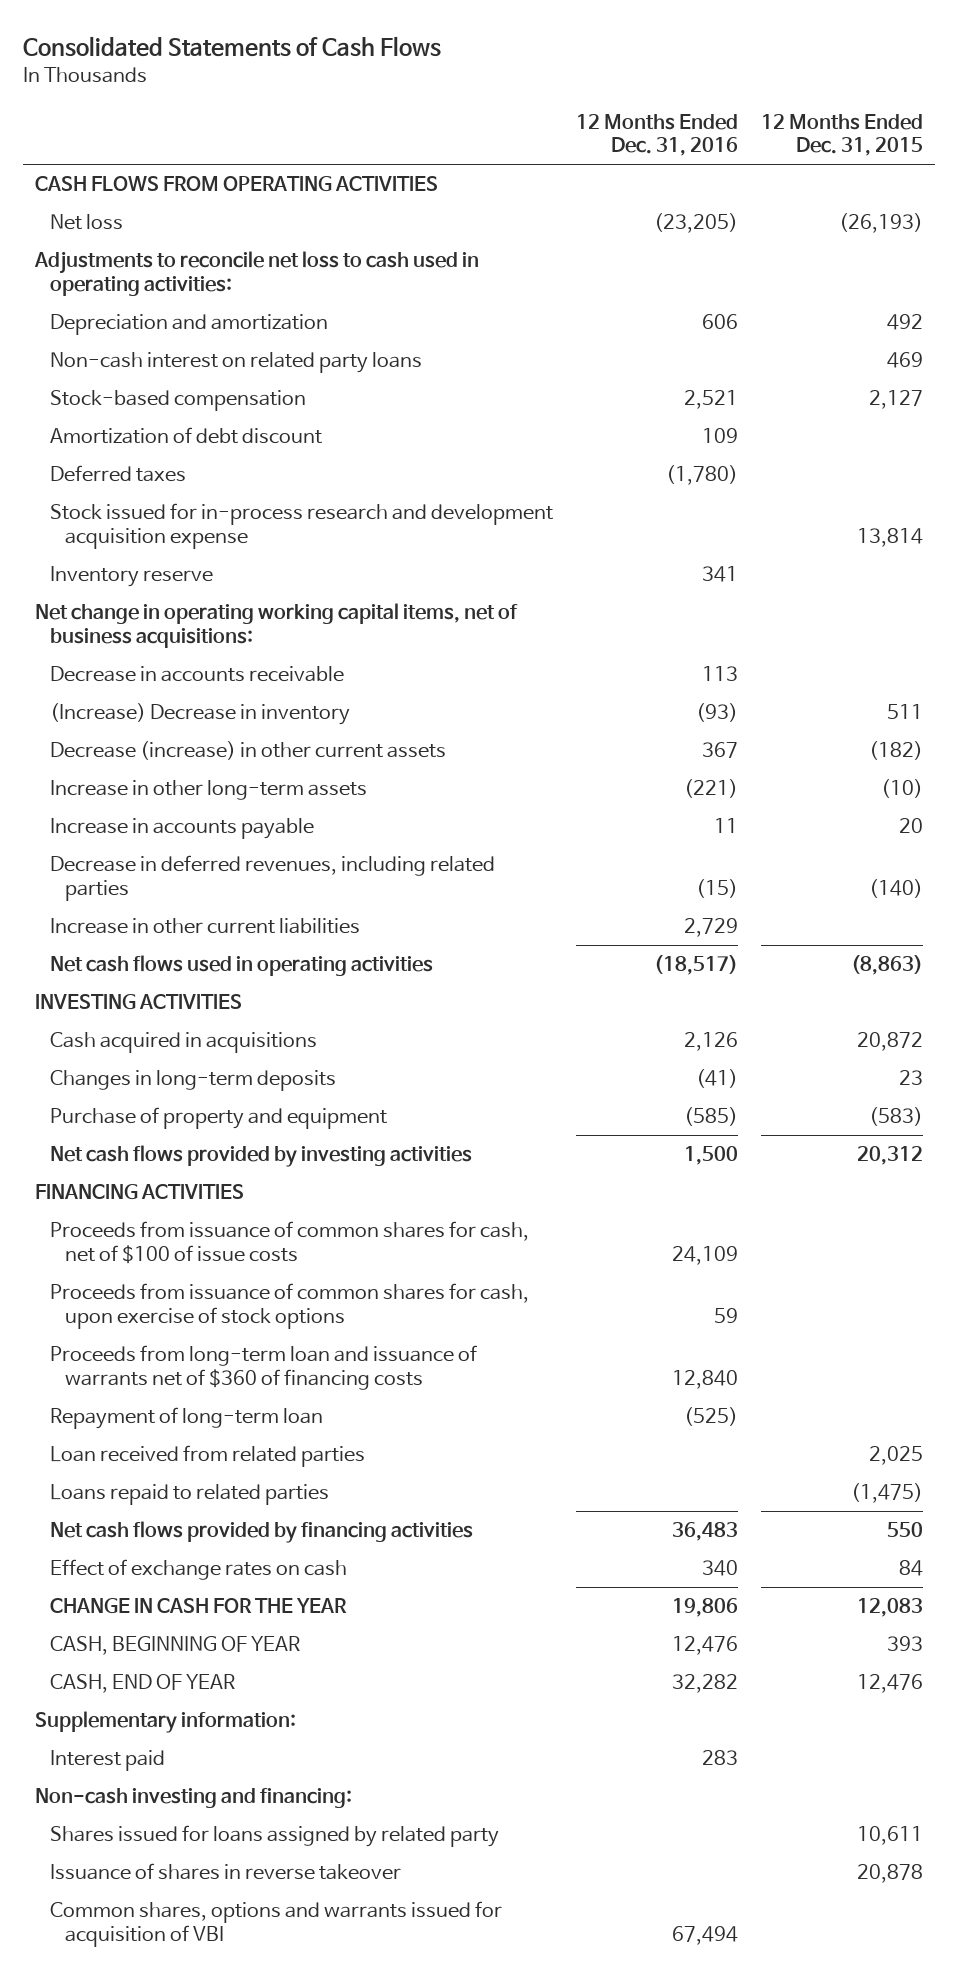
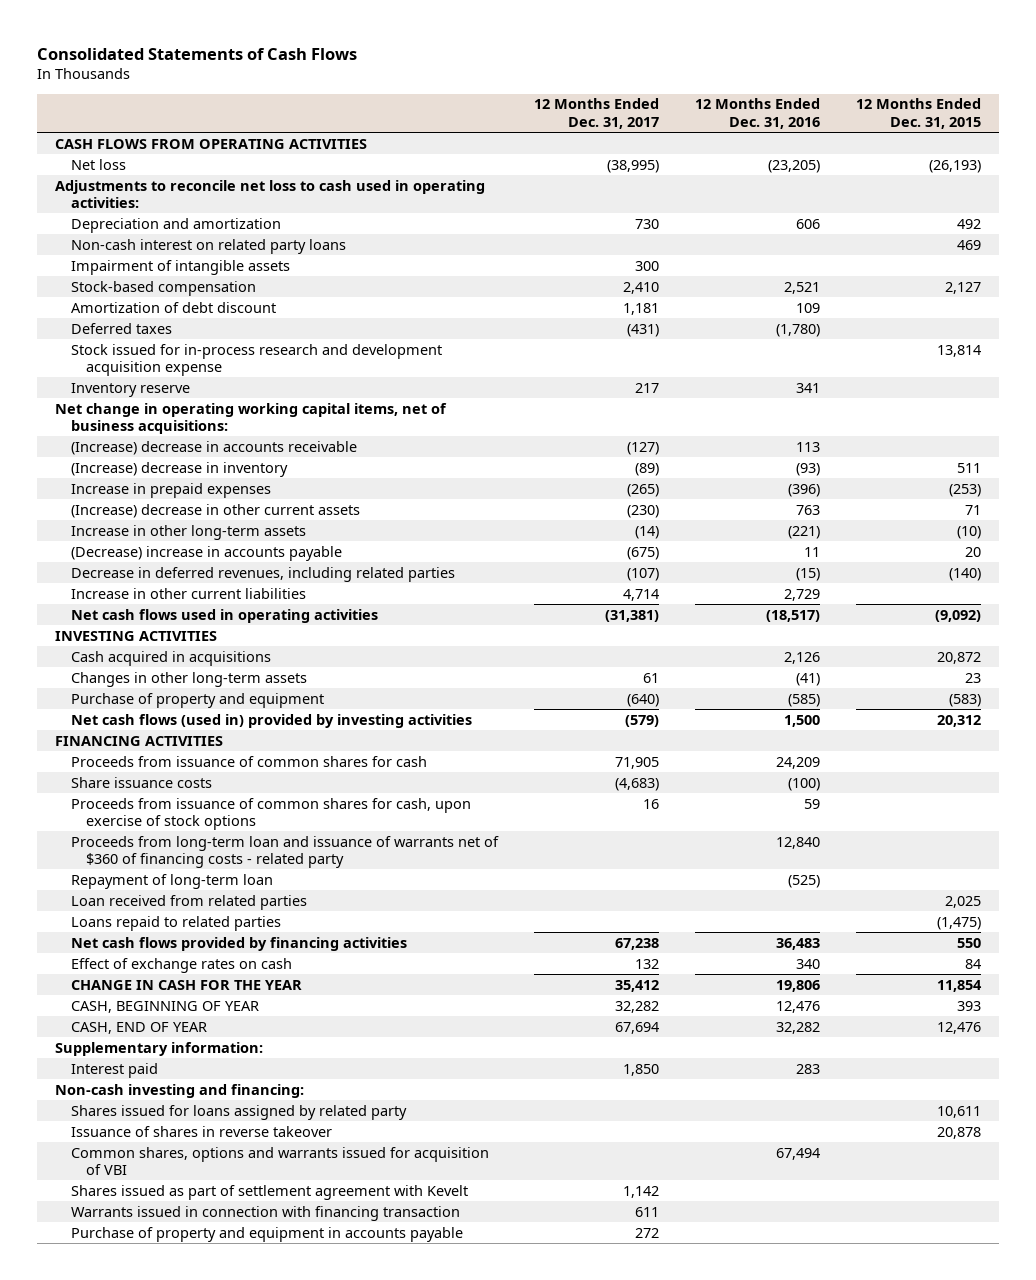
none -> [533,98,659,129] 12 Months Ended Dec. 31, 2017
none -> [70,259,290,275] Impairment of intangible assets
[49,666,344,683] Decrease in accounts receivable -> [70,440,357,455] (Increase) decrease in accounts receivable
[49,703,350,726] (Increase) Decrease in inventory -> [70,461,288,477] (Increase) decrease in inventory
none -> [70,482,271,498] Increase in prepaid expenses
[49,741,446,761] Decrease (increase) in other current assets -> [70,503,360,518] (Increase) decrease in other current assets
[702,742,739,759] 367 -> [795,504,820,515] 763
[869,741,924,761] (182) -> [965,504,982,515] 71
[49,818,314,840] Increase in accounts payable -> [70,545,342,561] (Decrease) increase in accounts payable
[851,955,924,976] (8,863) -> [935,609,982,622] (9,092)
[49,1070,336,1092] Changes in long-term deposits -> [70,671,307,687] Changes in other long-term assets
[49,1145,472,1168] Net cash flows provided by investing activities -> [70,713,472,728] Net cash flows (used in) provided by investing activities
[49,1221,529,1265] Proceeds from issuance of common shares for cash, net of $100 of issue costs -> [70,755,427,767] Proceeds from issuance of common shares for cash
[672,1246,739,1266] 24,109 -> [775,756,820,769] 24,209
none -> [70,776,212,788] Share issuance costs
[49,1345,477,1391] Proceeds from long-term loan and issuance of warrants net of $360 of financing costs -> [70,835,499,869] Proceeds from long-term loan and issuance of warrants net of $360 of financing costs - related party
[857,1598,924,1618] 12,083 -> [937,979,983,992] 11,854
none -> [70,1184,468,1200] Shares issued as part of settlement agreement with Kevelt
none -> [70,1205,460,1221] Warrants issued in connection with financing transaction
none -> [70,1226,463,1242] Purchase of property and equipment in accounts payable

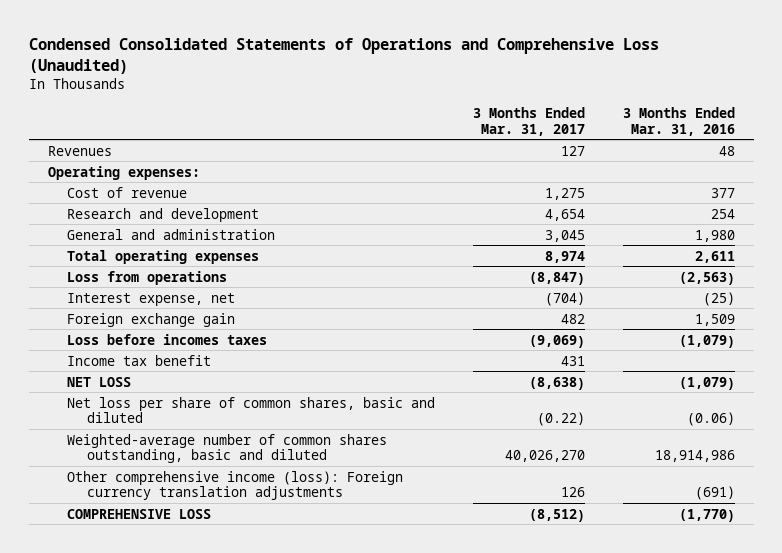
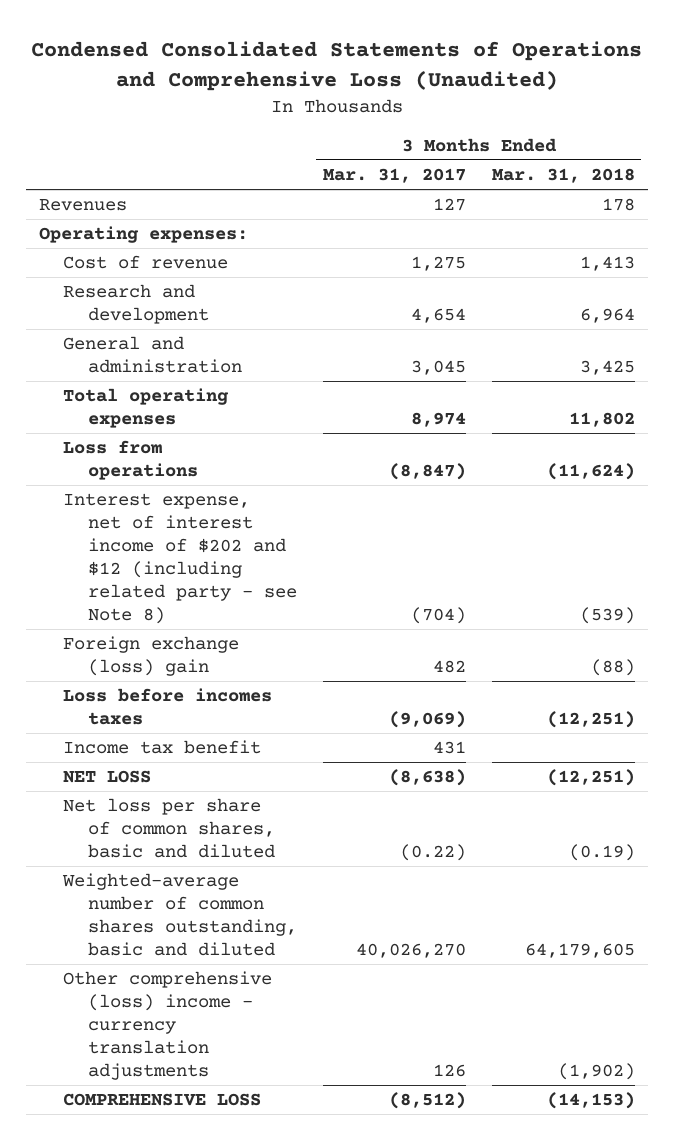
[622,106,735,136] 3 Months Ended Mar. 31, 2016 -> none
none -> [491,168,635,184] Mar. 31, 2018
[67,292,236,306] Interest expense, net -> none
none -> [63,493,297,625] Interest expense, net of interest income of $202 and $12 (including related party - see Note 8)
[67,312,236,327] Foreign exchange gain -> [63,636,240,677] Foreign exchange (loss) gain
[67,470,404,501] Other comprehensive income (loss): Foreign currency translation adjustments -> [63,971,273,1081] Other comprehensive (loss) income - currency translation adjustments

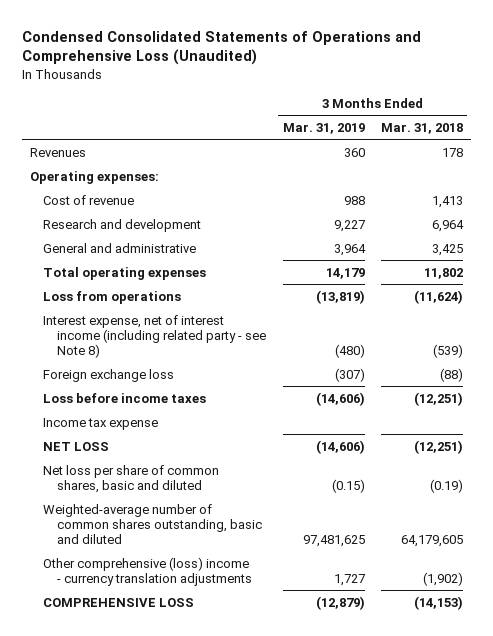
[322,168,466,184] Mar. 31, 2017 -> none
none -> [282,122,365,134] Mar. 31, 2019
[63,336,242,374] General and administration -> [43,242,197,253] General and administrative
[63,493,297,625] Interest expense, net of interest income of $202 and $12 (including related party - see Note 8) -> [43,314,267,358] Interest expense, net of interest income (including related party - see Note 8)
[63,636,240,677] Foreign exchange (loss) gain -> [43,368,175,382] Foreign exchange loss
[63,688,273,726] Loss before incomes taxes -> [43,392,207,403] Loss before income taxes
[63,740,262,755] Income tax benefit -> [43,417,159,430] Income tax expense

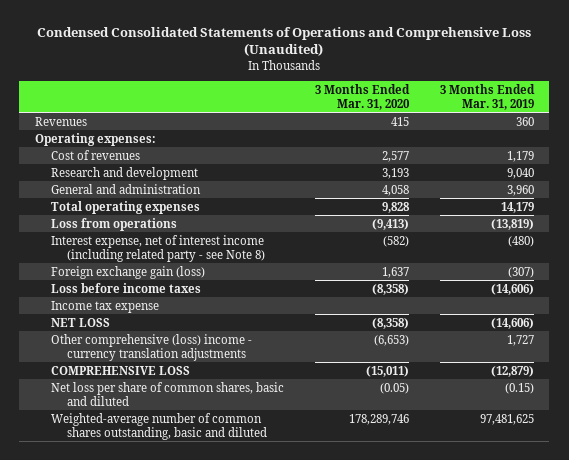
[380,122,463,134] Mar. 31, 2018 -> none
none -> [314,83,410,110] 3 Months Ended Mar. 31, 2020
[43,194,135,205] Cost of revenue -> [50,149,140,160] Cost of revenues
[343,195,365,205] 988 -> [506,150,534,162] 1,179
[333,219,365,232] 9,227 -> [506,167,534,179] 9,040
[43,242,197,253] General and administrative -> [50,183,201,194] General and administration
[333,243,366,256] 3,964 -> [506,184,534,196] 3,960
[43,368,175,382] Foreign exchange loss -> [50,265,205,279] Foreign exchange gain (loss)
[43,464,220,493] Net loss per share of common shares, basic and diluted -> [50,381,284,406] Net loss per share of common shares, basic and diluted
[43,503,263,544] Weighted-average number of common shares outstanding, basic and diluted -> [50,412,268,440] Weighted-average number of common shares outstanding, basic and diluted

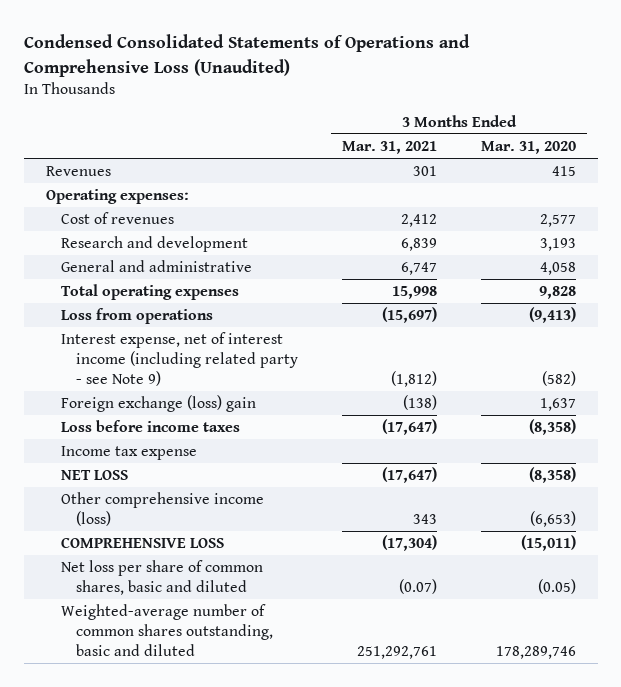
[439,83,535,110] 3 Months Ended Mar. 31, 2019 -> none
none -> [342,140,438,154] Mar. 31, 2021
[50,183,201,194] General and administration -> [60,260,252,273] General and administrative
[50,234,266,262] Interest expense, net of interest income (including related party - see Note 8) -> [60,332,299,386] Interest expense, net of interest income (including related party - see Note 9)
[50,265,205,279] Foreign exchange gain (loss) -> [60,395,256,413] Foreign exchange (loss) gain
[50,333,252,361] Other comprehensive (loss) income - currency translation adjustments -> [60,492,264,526] Other comprehensive income (loss)

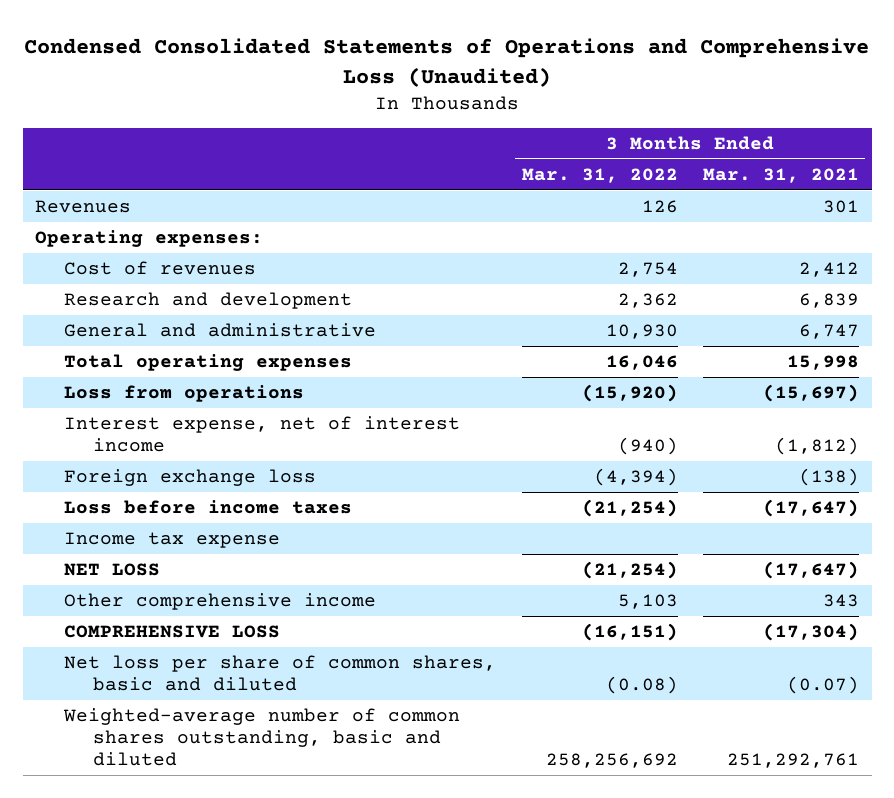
[480,140,576,154] Mar. 31, 2020 -> none
none -> [521,167,678,183] Mar. 31, 2022
[60,332,299,386] Interest expense, net of interest income (including related party - see Note 9) -> [64,415,461,453] Interest expense, net of interest income
[60,395,256,413] Foreign exchange (loss) gain -> [64,468,317,486] Foreign exchange loss
[60,492,264,526] Other comprehensive income (loss) -> [64,592,377,610] Other comprehensive income

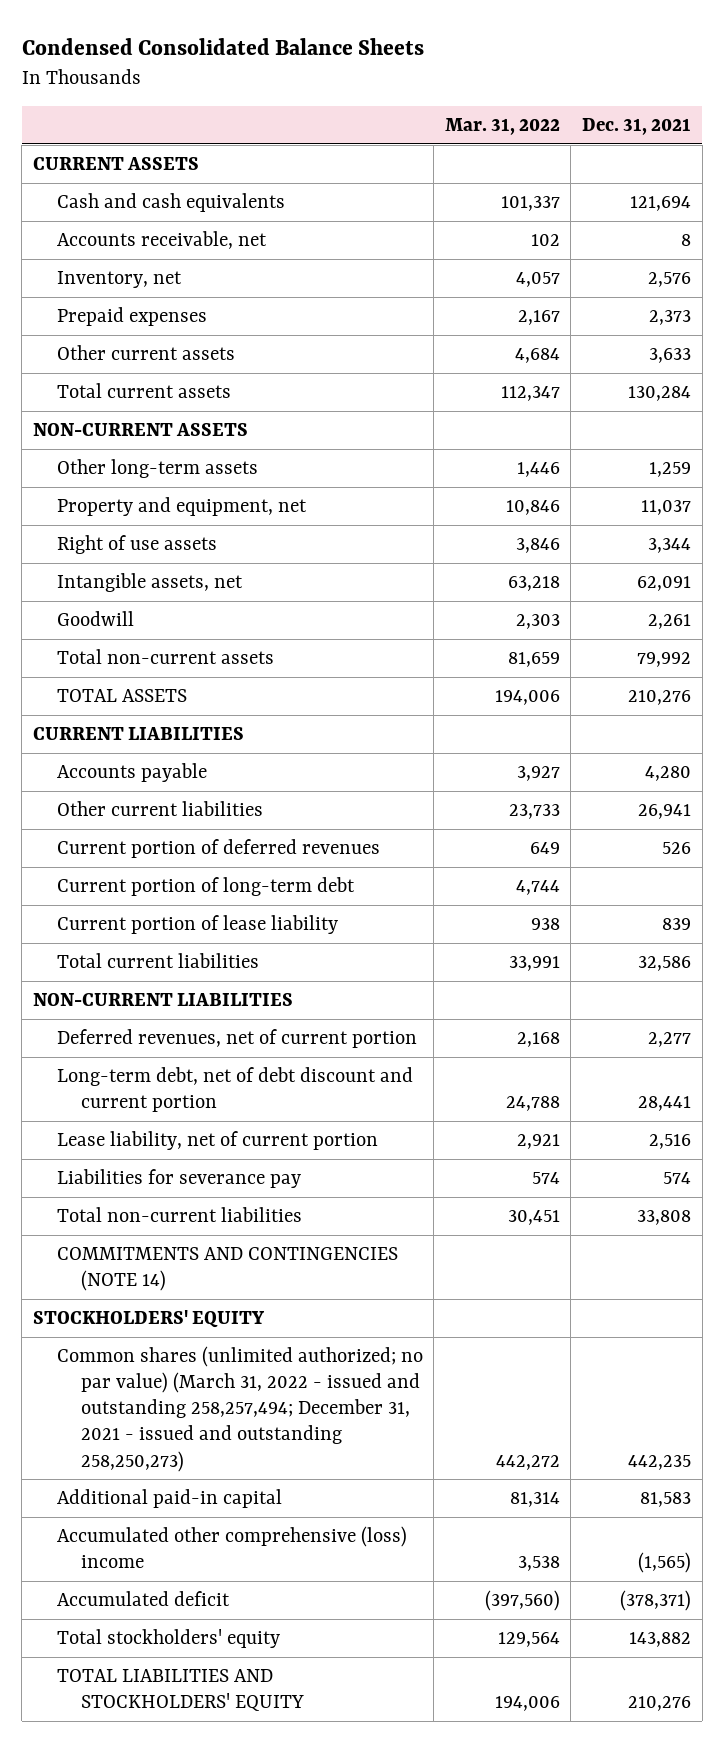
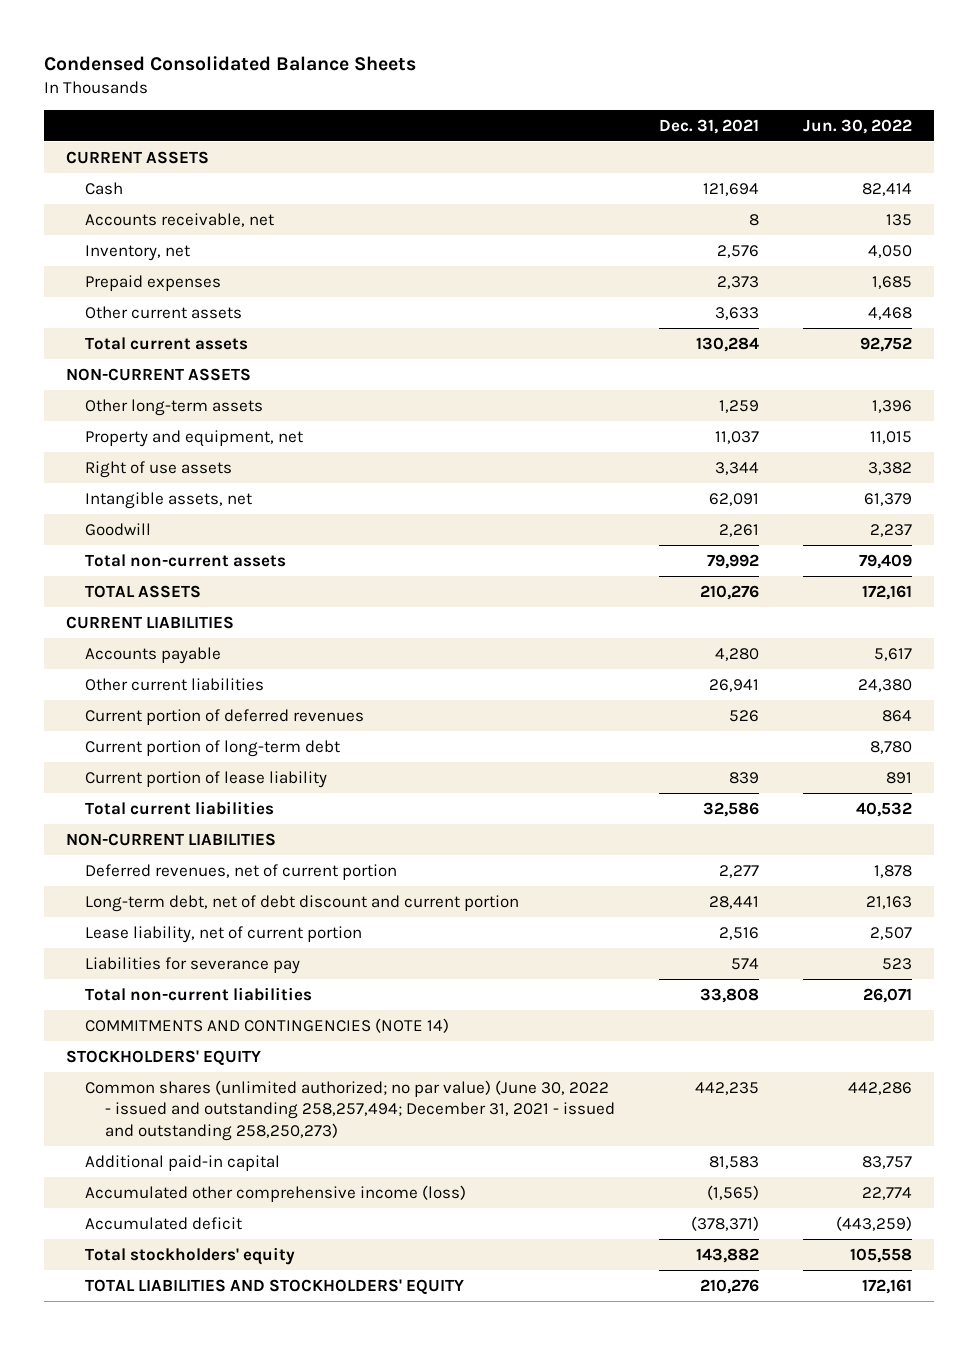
[444,118,560,136] Mar. 31, 2022 -> none
none -> [803,118,913,134] Jun. 30, 2022
[56,193,285,213] Cash and cash equivalents -> [85,181,124,195] Cash
[56,1346,423,1472] Common shares (unlimited authorized; no par value) (March 31, 2022 - issued and outstanding 258,257,494; December 31, 2021 - issued and outstanding 258,250,273) -> [85,1079,615,1141] Common shares (unlimited authorized; no par value) (June 30, 2022 - issued and outstanding 258,257,494; December 31, 2021 - issued and outstanding 258,250,273)
[56,1526,407,1569] Accumulated other comprehensive (loss) income -> [85,1184,467,1202] Accumulated other comprehensive income (loss)

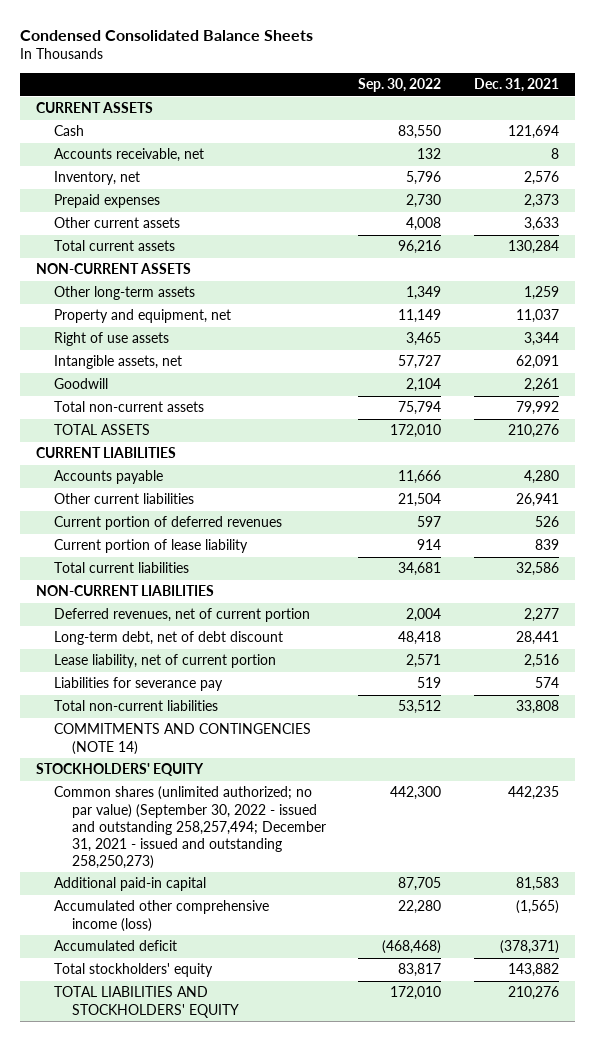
[803,118,913,134] Jun. 30, 2022 -> none
none -> [358,78,442,93] Sep. 30, 2022
[85,739,341,757] Current portion of long-term debt -> none
[85,894,520,912] Long-term debt, net of debt discount and current portion -> [53,631,283,646] Long-term debt, net of debt discount
[85,1079,615,1141] Common shares (unlimited authorized; no par value) (June 30, 2022 - issued and outstanding 258,257,494; December 31, 2021 - issued and outstanding 258,250,273) -> [53,786,326,869] Common shares (unlimited authorized; no par value) (September 30, 2022 - issued and outstanding 258,257,494; December 31, 2021 - issued and outstanding 258,250,273)

